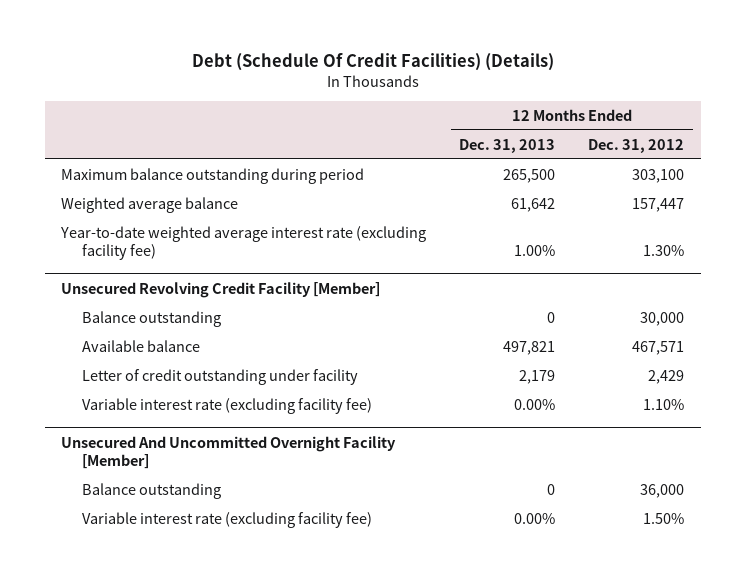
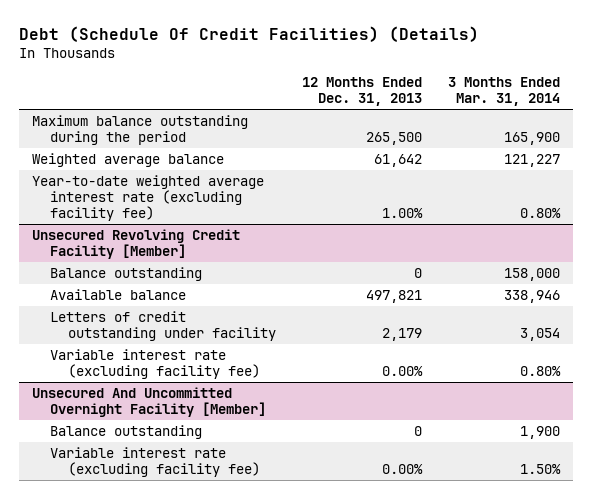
[588,138,685,153] Dec. 31, 2012 -> none
none -> [448,76,561,107] 3 Months Ended Mar. 31, 2014
[61,167,365,184] Maximum balance outstanding during period -> [32,114,249,146] Maximum balance outstanding during the period
[81,368,358,385] Letter of credit outstanding under facility -> [50,310,277,342] Letters of credit outstanding under facility

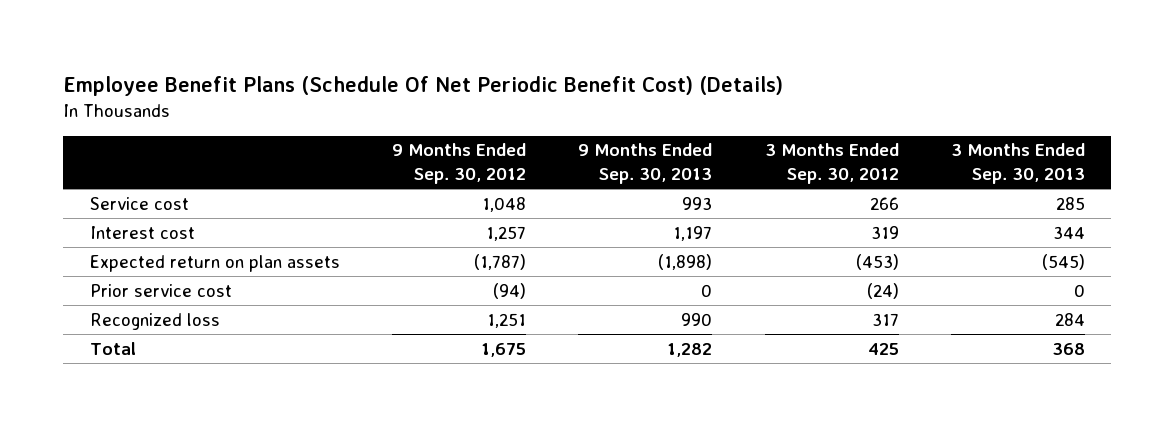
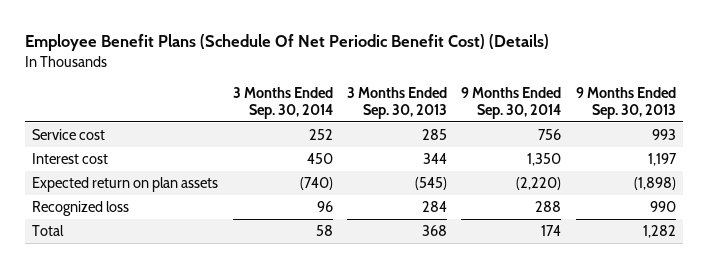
[391,143,526,185] 9 Months Ended Sep. 30, 2012 -> none
[764,143,899,185] 3 Months Ended Sep. 30, 2012 -> none
none -> [232,86,333,120] 3 Months Ended Sep. 30, 2014
none -> [461,86,562,120] 9 Months Ended Sep. 30, 2014
[89,283,232,297] Prior service cost -> none

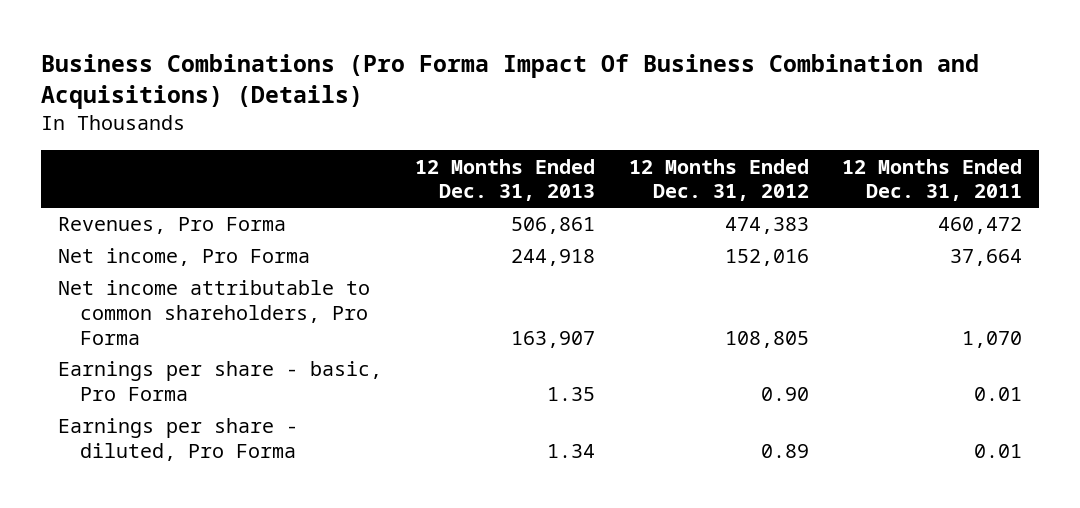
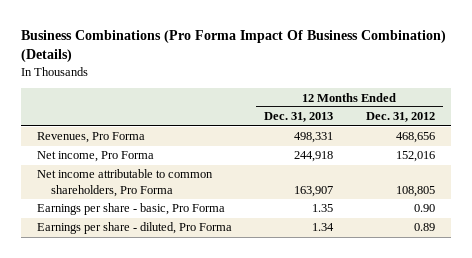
[41,54,980,110] Business Combinations (Pro Forma Impact Of Business Combination and Acquisitions) (Details) -> [20,30,446,63] Business Combinations (Pro Forma Impact Of Business Combination) (Details)
[842,158,1023,202] 12 Months Ended Dec. 31, 2011 -> none
[511,217,596,235] 506,861 -> [294,132,334,144] 498,331
[724,217,809,235] 474,383 -> [395,132,435,144] 468,656

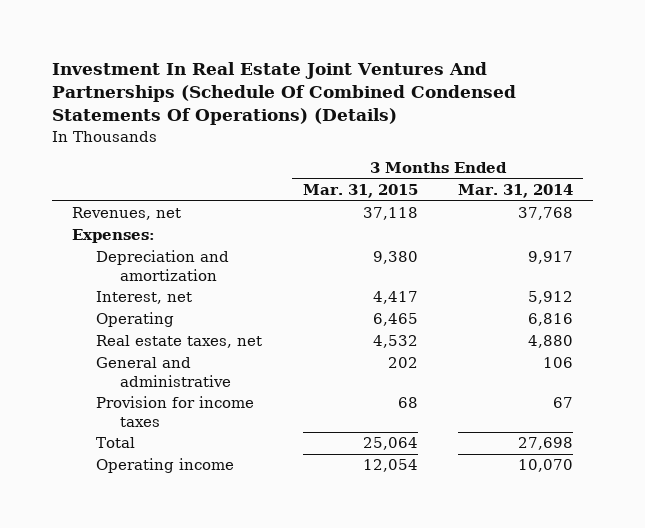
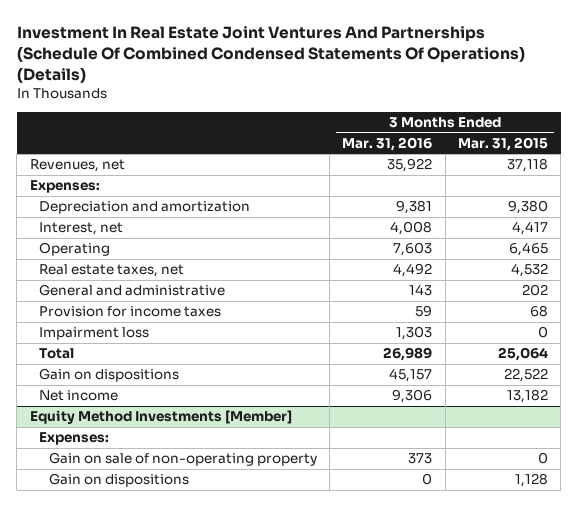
[458,183,574,198] Mar. 31, 2014 -> none
none -> [342,136,433,151] Mar. 31, 2016
none -> [39,327,150,341] Impairment loss
none -> [39,368,180,383] Gain on dispositions
[95,458,234,474] Operating income -> [39,390,119,402] Net income
[362,459,418,473] 12,054 -> [506,389,548,404] 13,182
none -> [29,410,292,425] Equity Method Investments [Member]
none -> [39,432,110,446] Expenses:
none -> [48,452,317,467] Gain on sale of non-operating property
none -> [48,473,189,488] Gain on dispositions

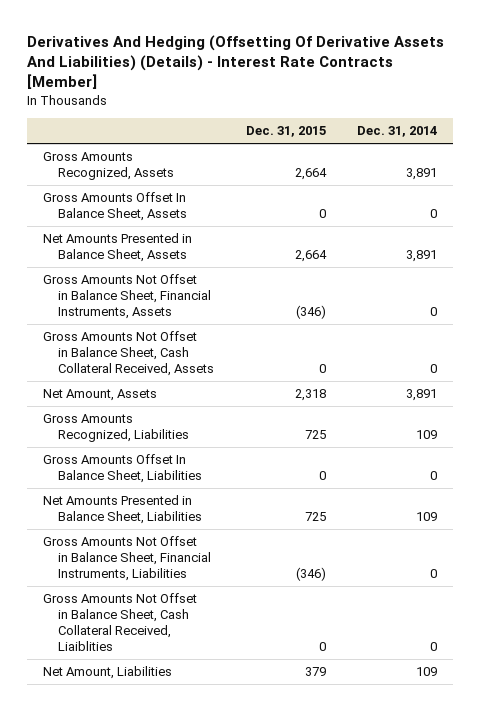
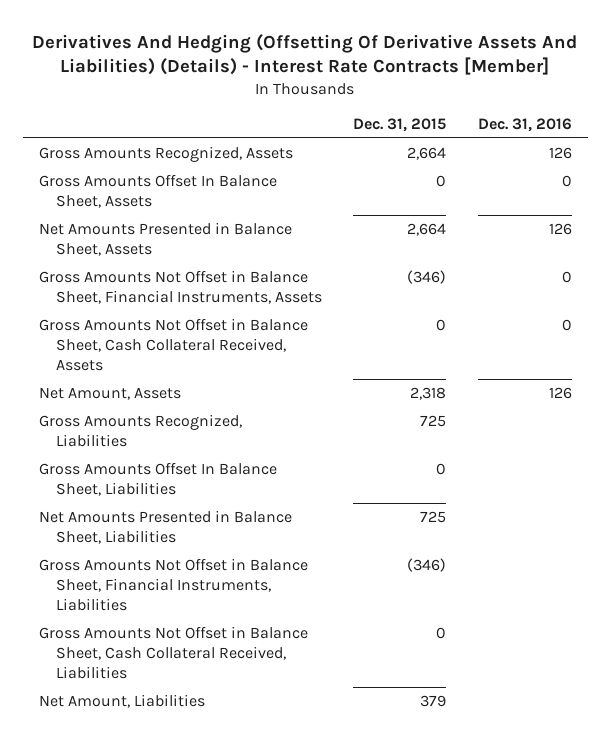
[357,126,438,138] Dec. 31, 2014 -> none
none -> [478,117,573,132] Dec. 31, 2016
[43,593,198,651] Gross Amounts Not Offset in Balance Sheet, Cash Collateral Received, Liaiblities -> [38,626,308,679] Gross Amounts Not Offset in Balance Sheet, Cash Collateral Received, Liabilities

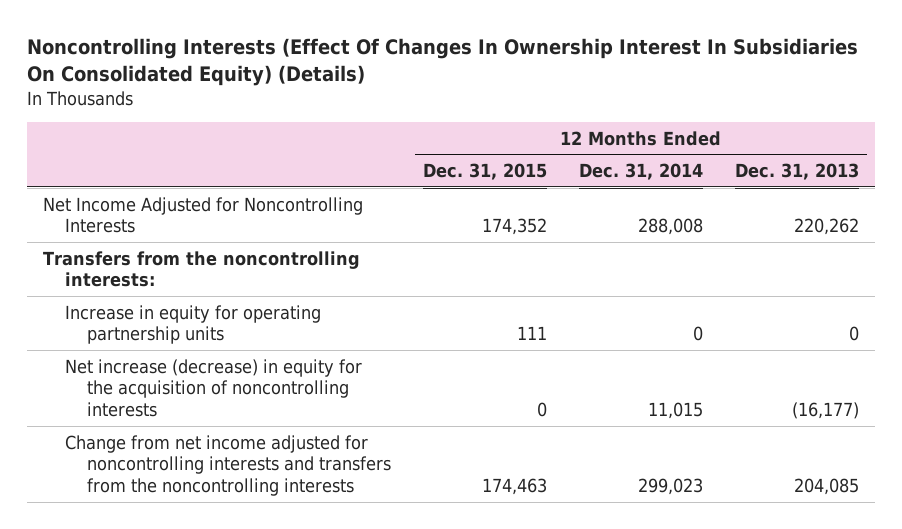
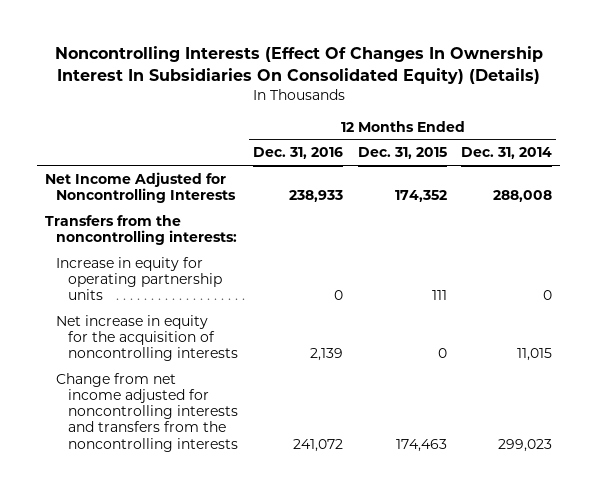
[734,163,859,181] Dec. 31, 2013 -> none
none -> [252,147,343,160] Dec. 31, 2016
[64,358,362,418] Net increase (decrease) in equity for the acquisition of noncontrolling interests -> [56,314,238,362] Net increase in equity for the acquisition of noncontrolling interests

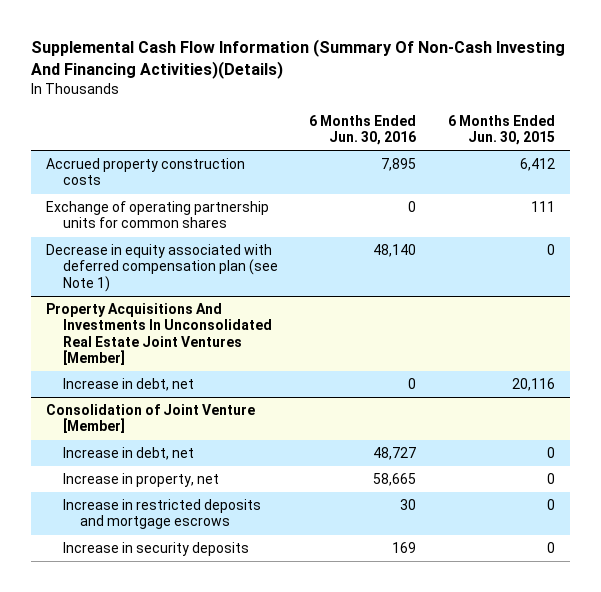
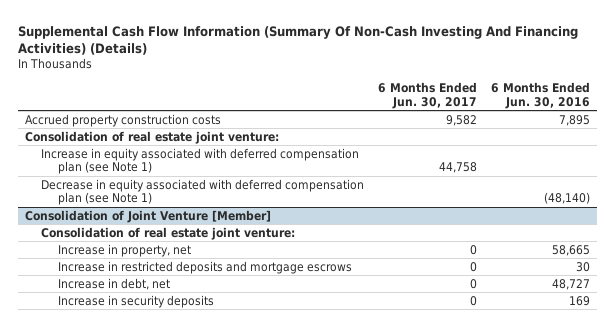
[30,38,565,79] Supplemental Cash Flow Information (Summary Of Non-Cash Investing And Financing Activities)(Details) -> [18,25,579,56] Supplemental Cash Flow Information (Summary Of Non-Cash Investing And Financing Activities) (Details)
[447,114,555,146] 6 Months Ended Jun. 30, 2015 -> none
none -> [378,82,478,109] 6 Months Ended Jun. 30, 2017
[46,201,270,229] Exchange of operating partnership units for common shares -> none
[46,303,273,366] Property Acquisitions And Investments In Unconsolidated Real Estate Joint Ventures [Member] -> none
[63,378,195,392] Increase in debt, net -> none
none -> [24,130,279,144] Consolidation of real estate joint venture:
none -> [41,147,360,175] Increase in equity associated with deferred compensation plan (see Note 1)
[373,244,417,258] 48,140 -> [544,192,591,205] (48,140)
none -> [41,226,296,240] Consolidation of real estate joint venture:
[63,447,195,461] Increase in debt, net -> [57,277,170,290] Increase in debt, net

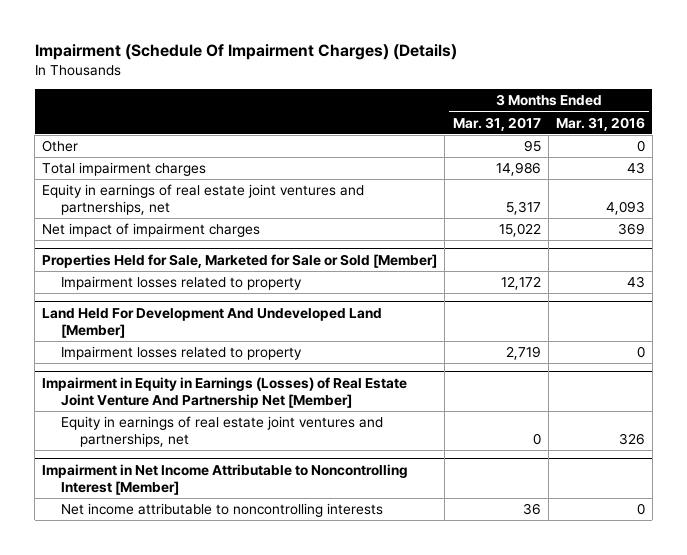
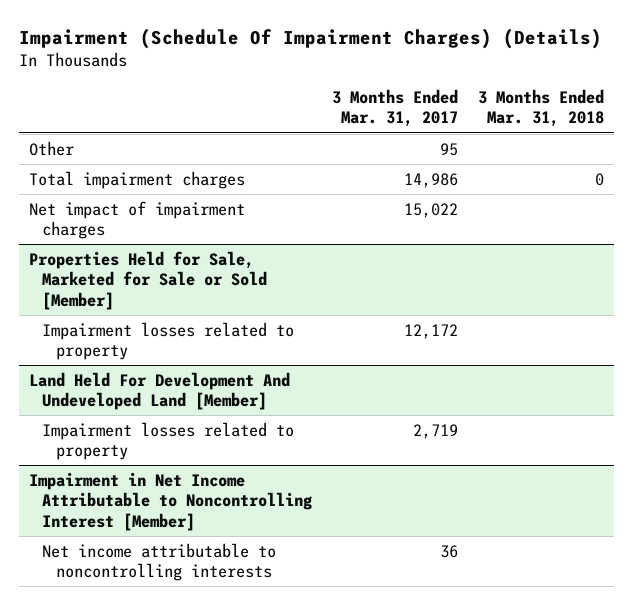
[555,116,645,131] Mar. 31, 2016 -> none
none -> [478,88,605,128] 3 Months Ended Mar. 31, 2018
[42,184,365,216] Equity in earnings of real estate joint ventures and partnerships, net -> none
[42,376,408,408] Impairment in Equity in Earnings (Losses) of Real Estate Joint Venture And Partnership Net [Member] -> none
[60,416,383,448] Equity in earnings of real estate joint ventures and partnerships, net -> none

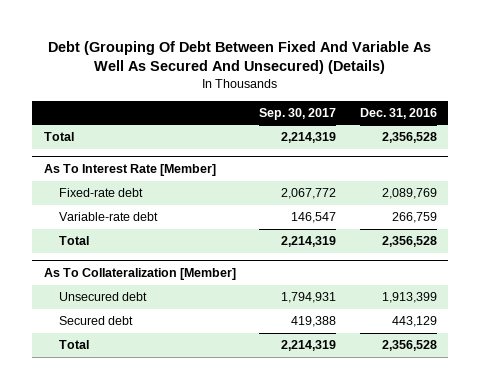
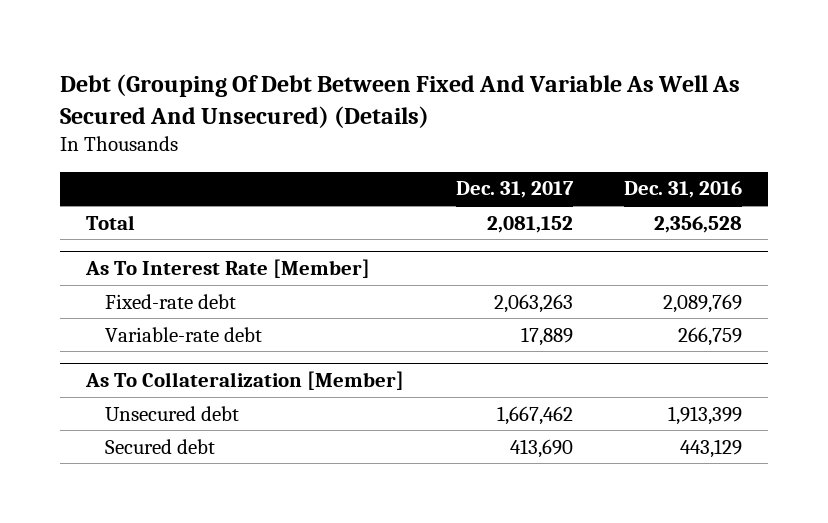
[259,107,337,120] Sep. 30, 2017 -> none
none -> [455,181,574,199] Dec. 31, 2017
[58,236,89,246] Total -> none
[58,340,89,350] Total -> none

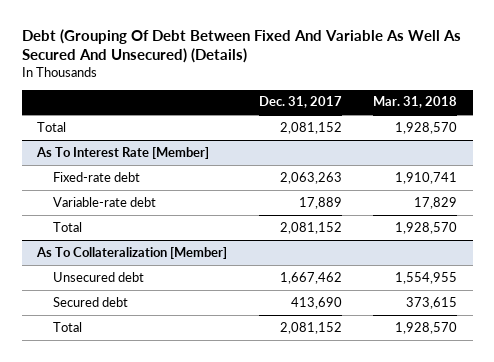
[624,181,743,199] Dec. 31, 2016 -> none
none -> [373,96,458,109] Mar. 31, 2018
none -> [52,221,82,232] Total
none -> [52,321,82,332] Total

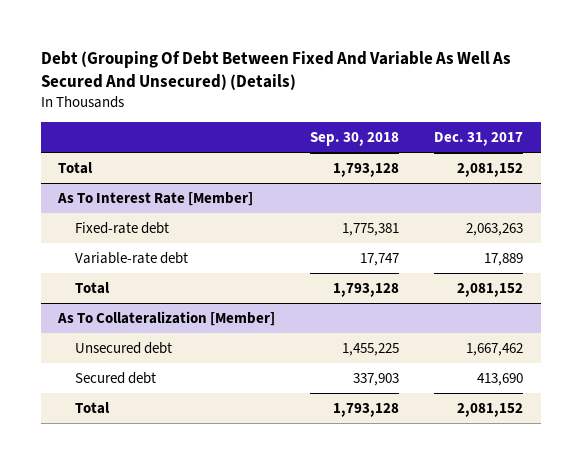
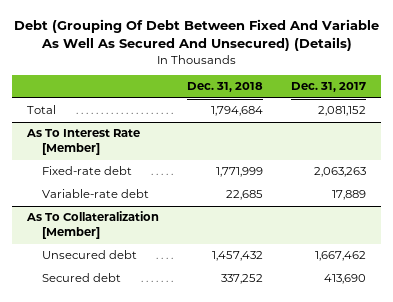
[310,132,400,147] Sep. 30, 2018 -> none
none -> [187,82,264,93] Dec. 31, 2018
[75,281,111,294] Total -> none
[75,401,111,414] Total -> none

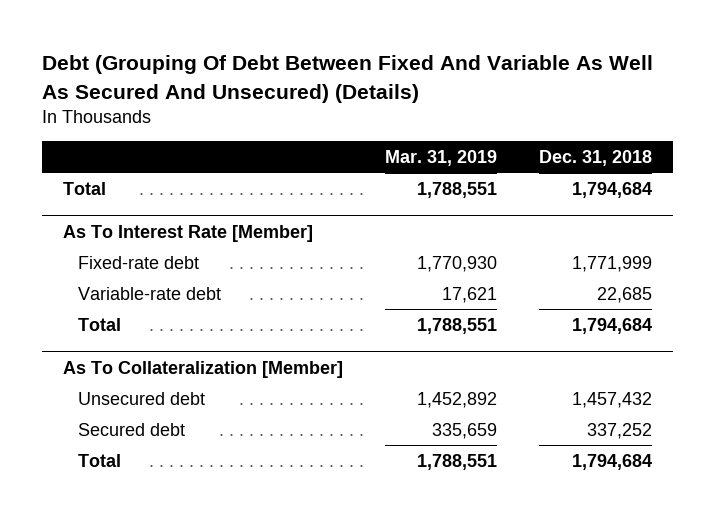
[291,82,367,93] Dec. 31, 2017 -> none
none -> [385,149,498,166] Mar. 31, 2019
none -> [77,317,121,331] Total
none -> [77,453,121,467] Total

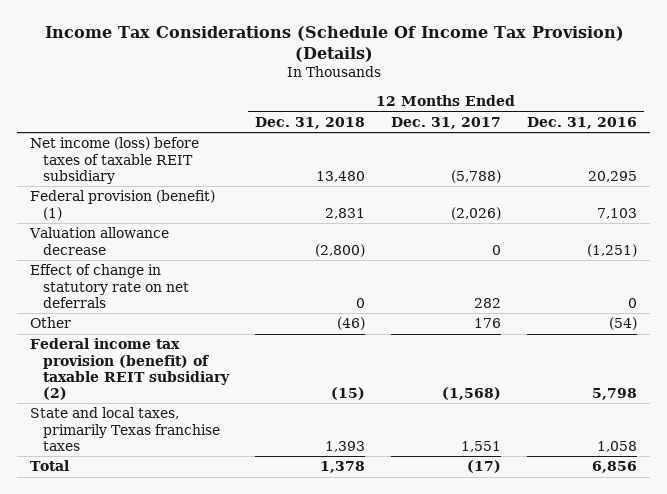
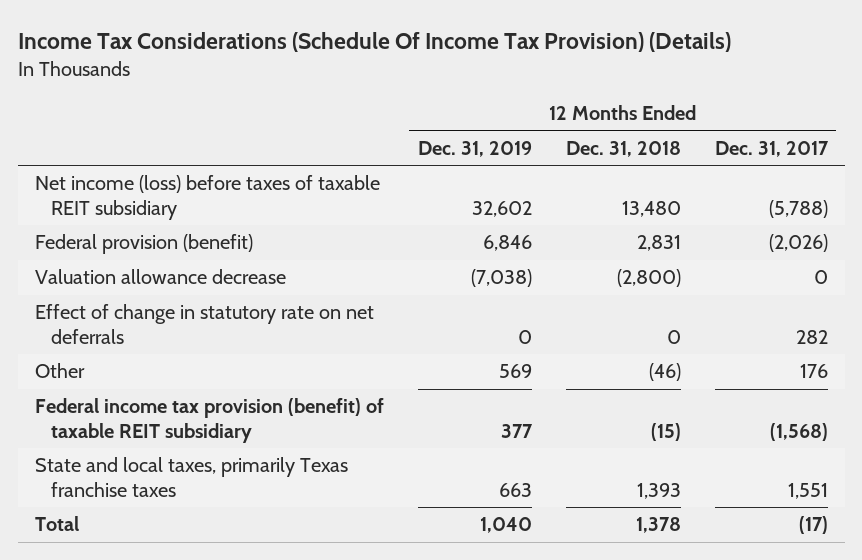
[527,116,638,129] Dec. 31, 2016 -> none
none -> [417,140,532,157] Dec. 31, 2019
[30,190,216,220] Federal provision (benefit) (1) -> [34,234,253,255] Federal provision (benefit)
[30,338,230,400] Federal income tax provision (benefit) of taxable REIT subsidiary (2) -> [34,398,384,443] Federal income tax provision (benefit) of taxable REIT subsidiary

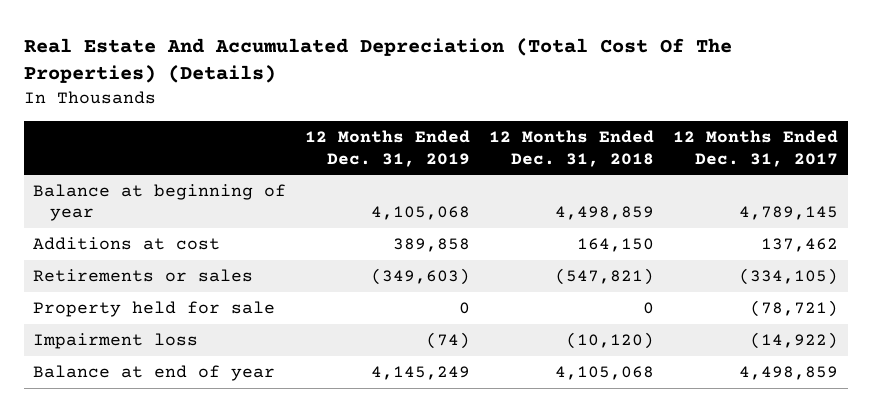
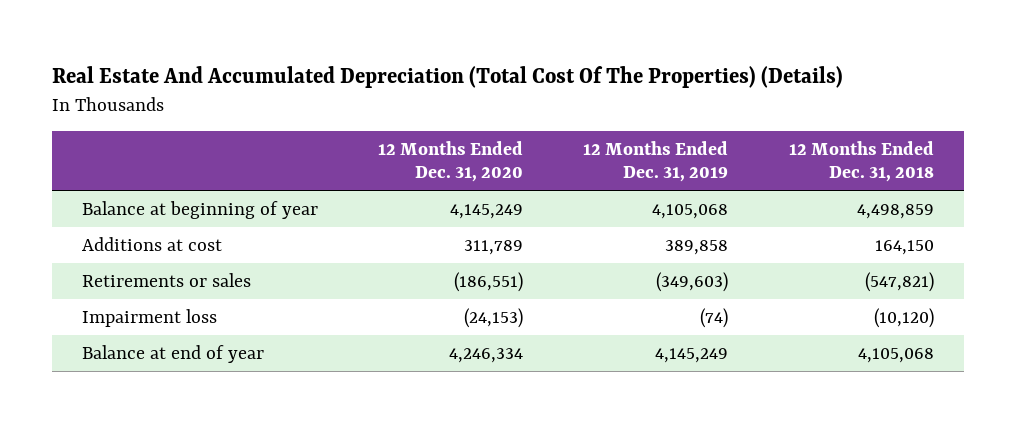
[673,130,839,167] 12 Months Ended Dec. 31, 2017 -> none
none -> [378,140,524,183] 12 Months Ended Dec. 31, 2020
[33,301,276,318] Property held for sale -> none

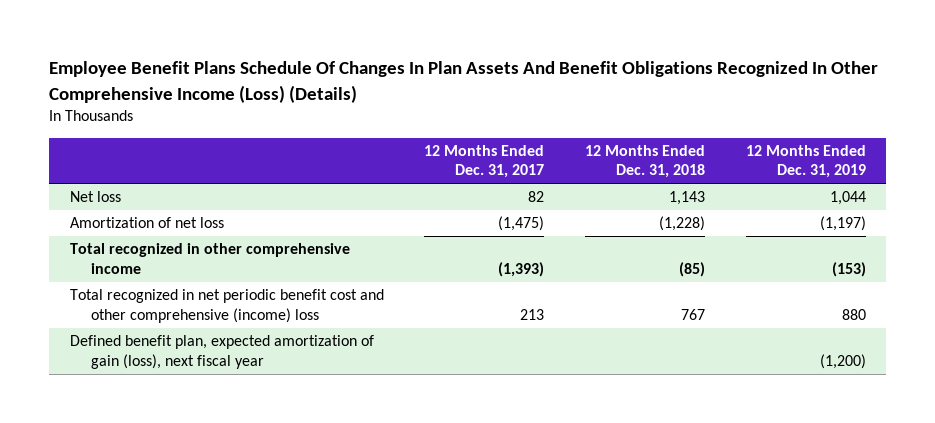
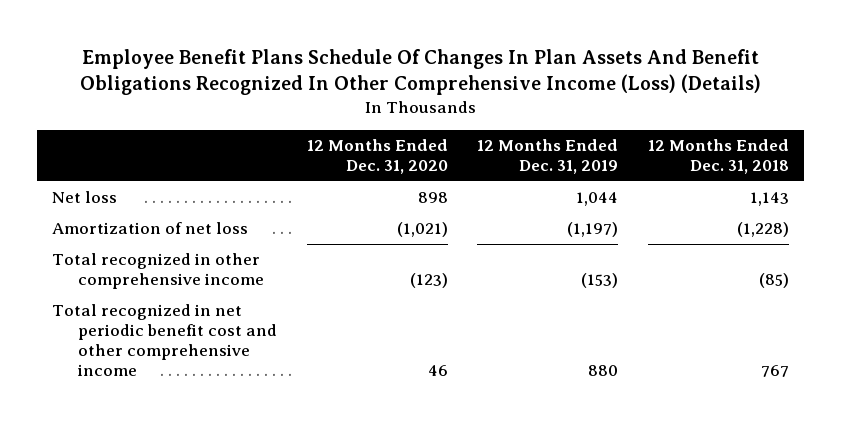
[424,145,545,179] 12 Months Ended Dec. 31, 2017 -> none
none -> [306,138,448,174] 12 Months Ended Dec. 31, 2020
[69,335,374,369] Defined benefit plan, expected amortization of gain (loss), next fiscal year -> none
[69,289,384,323] Total recognized in net periodic benefit cost and other comprehensive (income) loss -> [52,304,277,376] Total recognized in net periodic benefit cost and other comprehensive income

